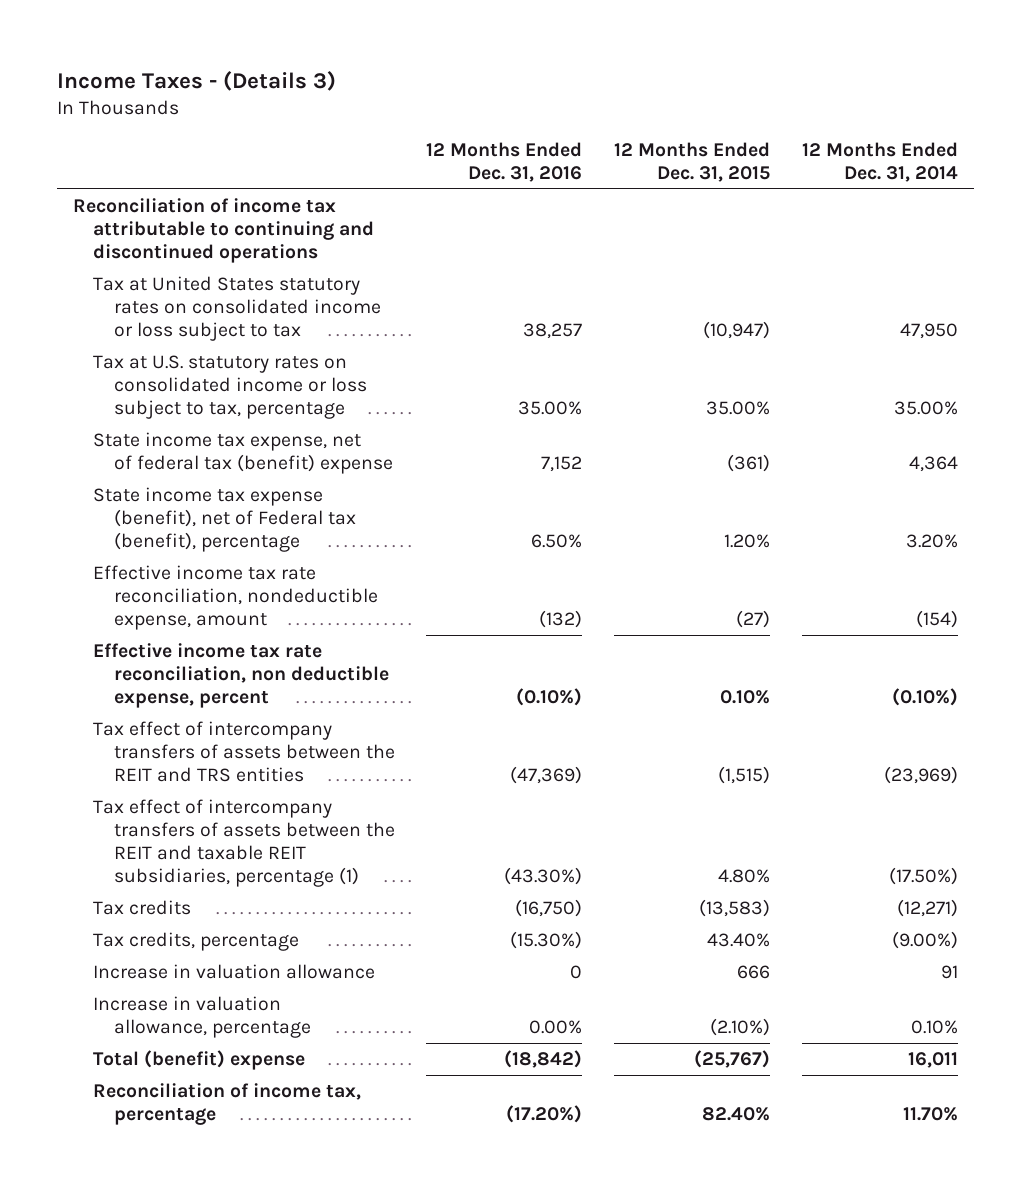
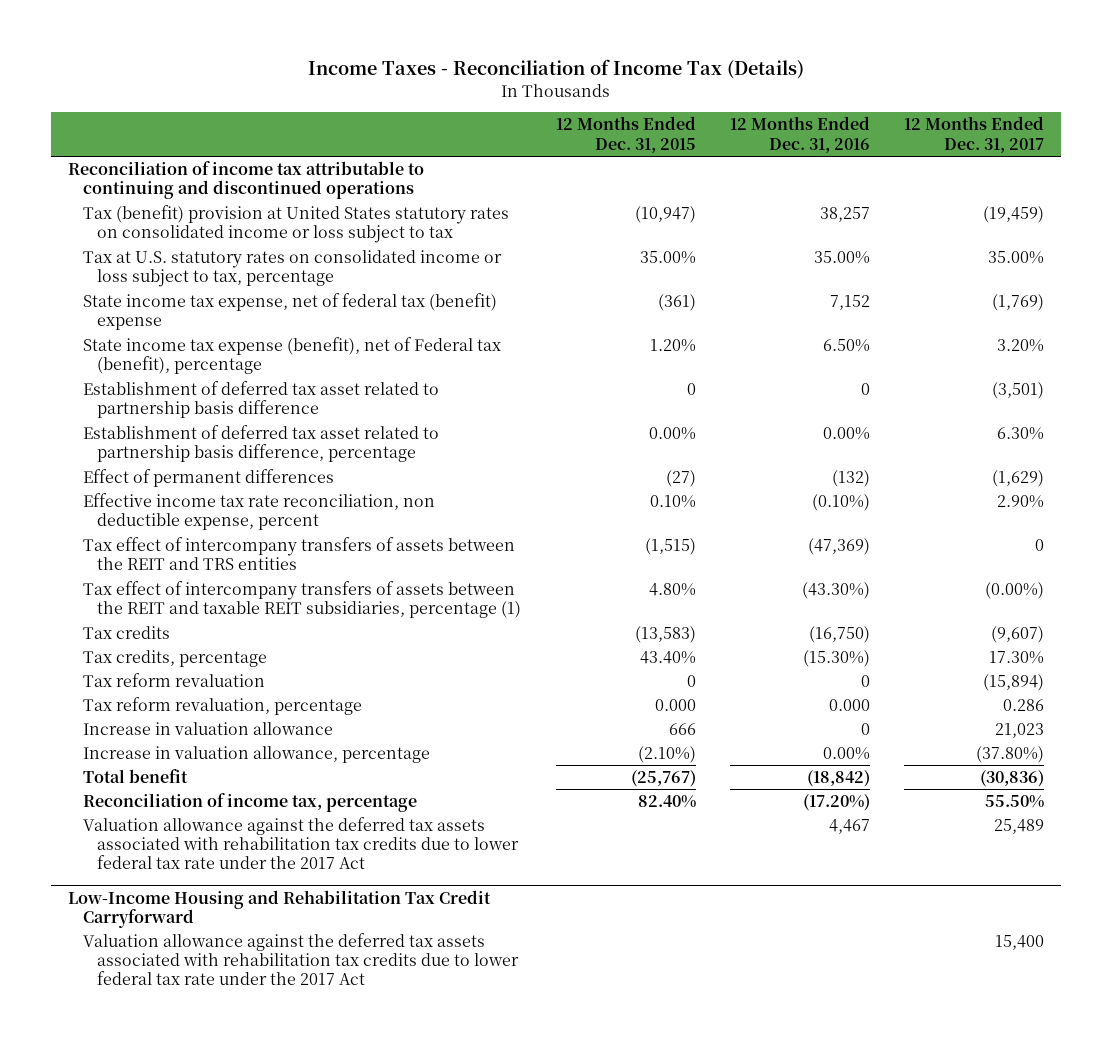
[56,70,336,91] Income Taxes - (Details 3) -> [308,59,805,80] Income Taxes - Reconciliation of Income Tax (Details)
[801,142,958,182] 12 Months Ended Dec. 31, 2014 -> none
none -> [904,116,1045,153] 12 Months Ended Dec. 31, 2017
[93,276,381,341] Tax at United States statutory rates on consolidated income or loss subject to tax -> [82,204,509,244] Tax (benefit) provision at United States statutory rates on consolidated income or loss subject to tax
none -> [82,380,439,419] Establishment of deferred tax asset related to partnership basis difference
none -> [82,424,439,463] Establishment of deferred tax asset related to partnership basis difference, percentage
[93,565,378,630] Effective income tax rate reconciliation, nondeductible expense, amount -> [82,468,334,487] Effect of permanent differences
none -> [82,672,265,687] Tax reform revaluation
none -> [82,696,362,715] Tax reform revaluation, percentage
[93,1050,306,1071] Total (benefit) expense -> [82,768,188,783] Total benefit
none -> [82,816,520,870] Valuation allowance against the deferred tax assets associated with rehabilitation tax credits due to lower federal tax rate under the 2017 Act
none -> [67,889,491,928] Low-Income Housing and Rehabilitation Tax Credit Carryforward
none -> [82,932,520,986] Valuation allowance against the deferred tax assets associated with rehabilitation tax credits due to lower federal tax rate under the 2017 Act

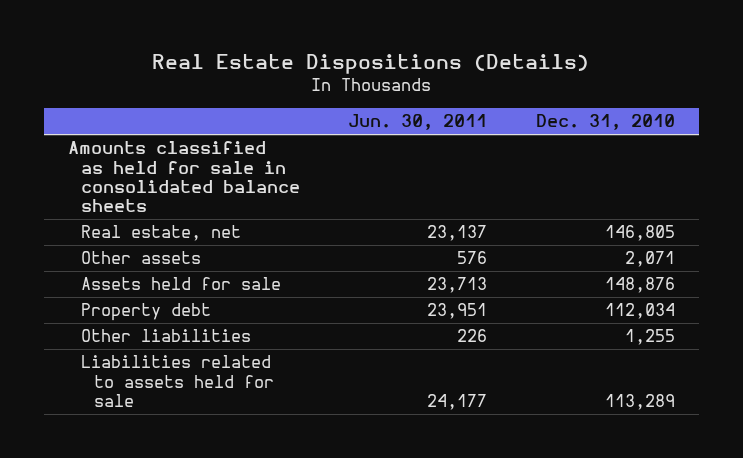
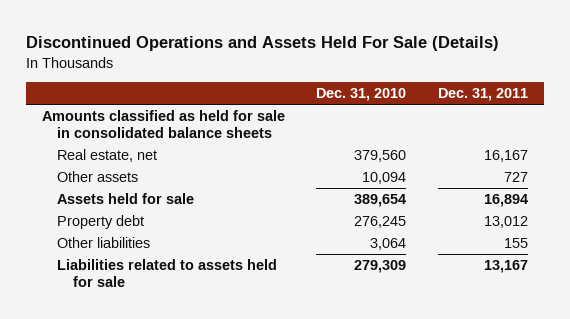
[152,54,590,75] Real Estate Dispositions (Details) -> [25,36,499,52] Discontinued Operations and Assets Held For Sale (Details)
[348,114,488,131] Jun. 30, 2011 -> none
none -> [438,88,529,102] Dec. 31, 2011
[604,225,675,242] 146,805 -> [354,149,407,162] 379,560
[624,251,675,268] 2,071 -> [362,171,407,184] 10,094
[604,277,675,294] 148,876 -> [354,193,407,207] 389,654
[604,303,675,320] 112,034 -> [354,215,407,228] 276,245
[624,329,675,346] 1,255 -> [370,237,407,250] 3,064
[604,393,675,410] 113,289 -> [354,259,407,273] 279,309

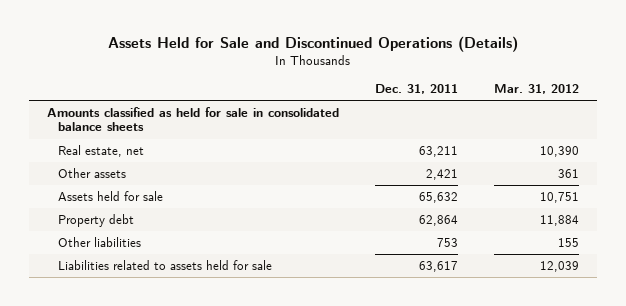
[25,36,499,52] Discontinued Operations and Assets Held For Sale (Details) -> [107,35,518,52] Assets Held for Sale and Discontinued Operations (Details)
[316,88,407,102] Dec. 31, 2010 -> none
none -> [493,83,579,94] Mar. 31, 2012
[484,149,529,162] 16,167 -> [418,145,458,157] 63,211
[504,171,529,182] 727 -> [425,168,458,180] 2,421
[484,193,529,207] 16,894 -> [418,191,458,203] 65,632
[484,215,529,228] 13,012 -> [418,214,458,226] 62,864
[504,237,529,248] 155 -> [436,237,458,247] 753
[484,259,529,273] 13,167 -> [418,260,458,272] 63,617

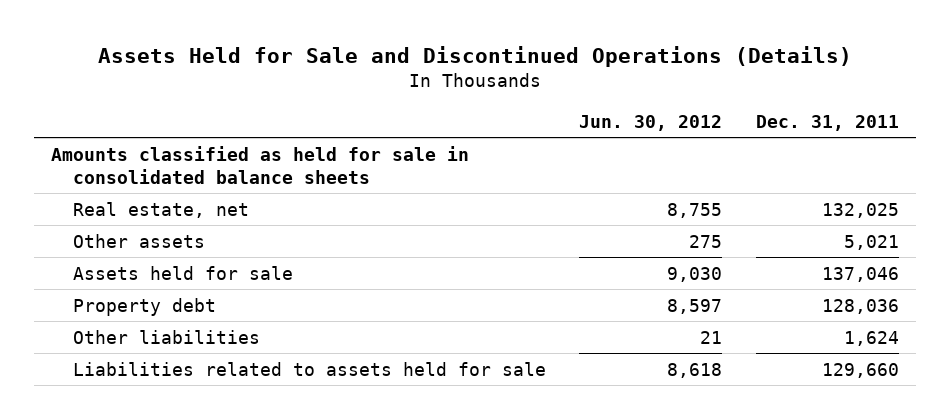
[493,83,579,94] Mar. 31, 2012 -> none
none -> [579,115,723,132] Jun. 30, 2012
[418,145,458,157] 63,211 -> [821,202,899,218] 132,025
[425,168,458,180] 2,421 -> [843,234,899,250] 5,021
[418,191,458,203] 65,632 -> [821,266,899,282] 137,046
[418,214,458,226] 62,864 -> [821,298,899,314] 128,036
[436,237,458,247] 753 -> [843,330,899,346] 1,624
[418,260,458,272] 63,617 -> [821,362,899,378] 129,660

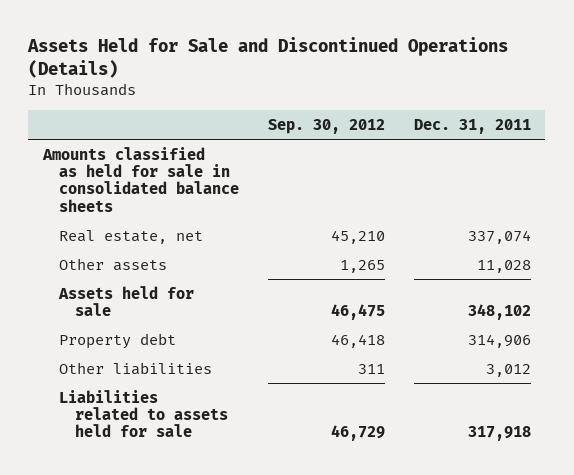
[579,115,723,132] Jun. 30, 2012 -> none
none -> [267,118,385,134] Sep. 30, 2012
[821,202,899,218] 132,025 -> [467,229,531,244] 337,074
[843,234,899,250] 5,021 -> [476,259,531,273] 11,028
[821,266,899,282] 137,046 -> [467,304,531,321] 348,102
[821,298,899,314] 128,036 -> [467,333,531,348] 314,906
[843,330,899,346] 1,624 -> [485,363,531,377] 3,012
[821,362,899,378] 129,660 -> [467,426,531,442] 317,918

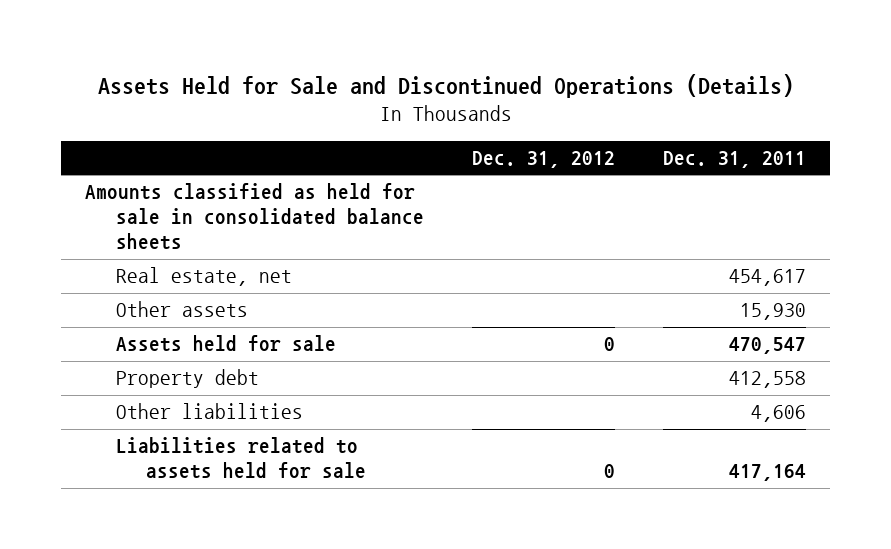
[267,118,385,134] Sep. 30, 2012 -> none
none -> [471,151,615,169] Dec. 31, 2012
[467,229,531,244] 337,074 -> [729,269,807,287] 454,617
[476,259,531,273] 11,028 -> [740,303,807,321] 15,930
[467,304,531,321] 348,102 -> [729,337,807,355] 470,547
[467,333,531,348] 314,906 -> [729,371,807,389] 412,558
[485,363,531,377] 3,012 -> [751,405,807,423] 4,606
[467,426,531,442] 317,918 -> [729,464,807,482] 417,164

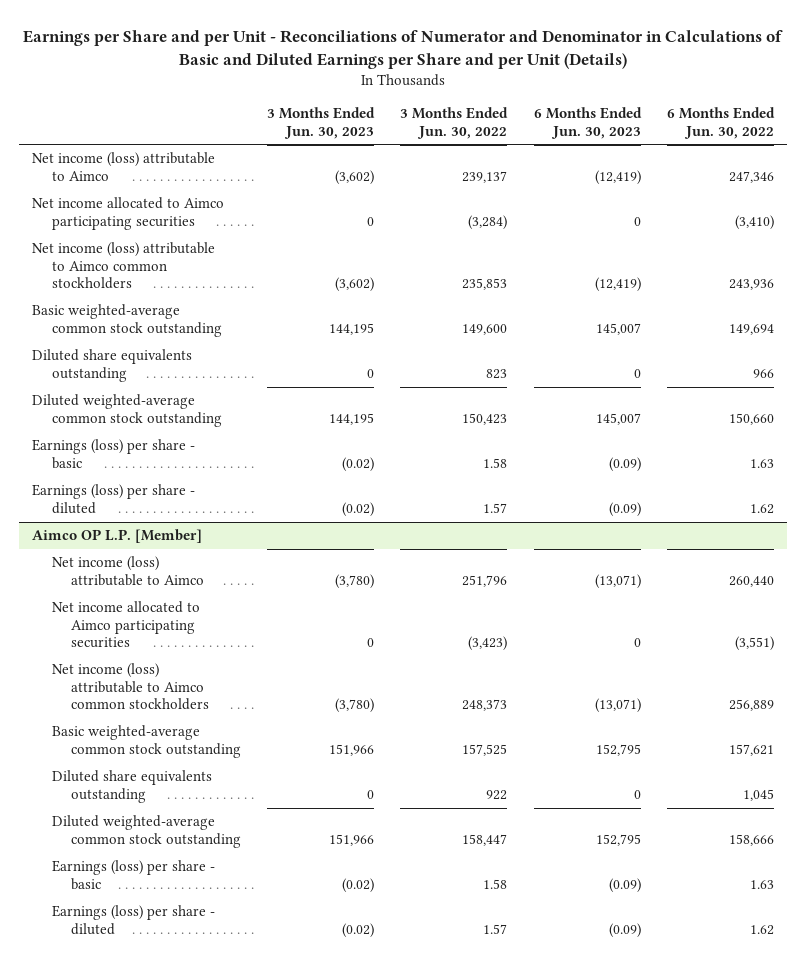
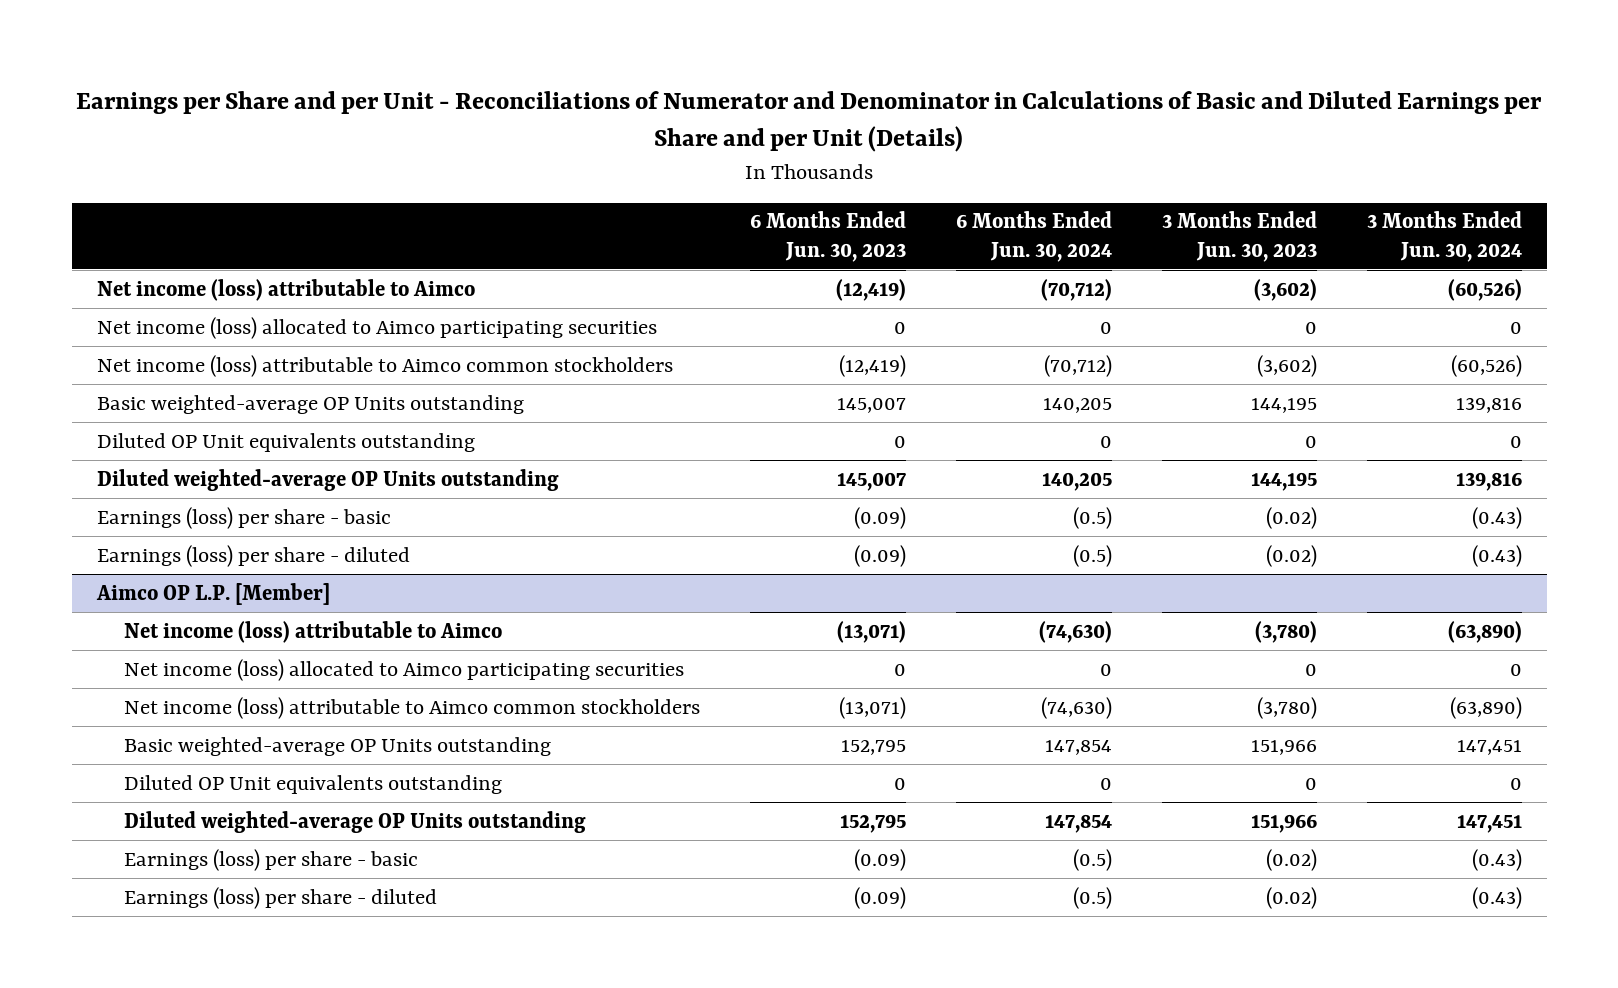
[400,107,509,139] 3 Months Ended Jun. 30, 2022 -> none
[666,107,775,139] 6 Months Ended Jun. 30, 2022 -> none
none -> [955,211,1112,262] 6 Months Ended Jun. 30, 2024
none -> [1366,211,1522,262] 3 Months Ended Jun. 30, 2024
[32,197,225,230] Net income allocated to Aimco participating securities -> [96,316,657,339] Net income (loss) allocated to Aimco participating securities
[32,304,222,337] Basic weighted-average common stock outstanding -> [96,394,524,414] Basic weighted-average OP Units outstanding
[32,349,193,382] Diluted share equivalents outstanding -> [96,432,475,452] Diluted OP Unit equivalents outstanding
[32,394,222,427] Diluted weighted-average common stock outstanding -> [96,468,559,491] Diluted weighted-average OP Units outstanding
[51,601,200,649] Net income allocated to Aimco participating securities -> [124,658,685,681] Net income (loss) allocated to Aimco participating securities
[51,725,241,758] Basic weighted-average common stock outstanding -> [124,736,552,756] Basic weighted-average OP Units outstanding
[51,770,212,803] Diluted share equivalents outstanding -> [124,774,503,794] Diluted OP Unit equivalents outstanding
[51,815,241,848] Diluted weighted-average common stock outstanding -> [124,810,587,833] Diluted weighted-average OP Units outstanding

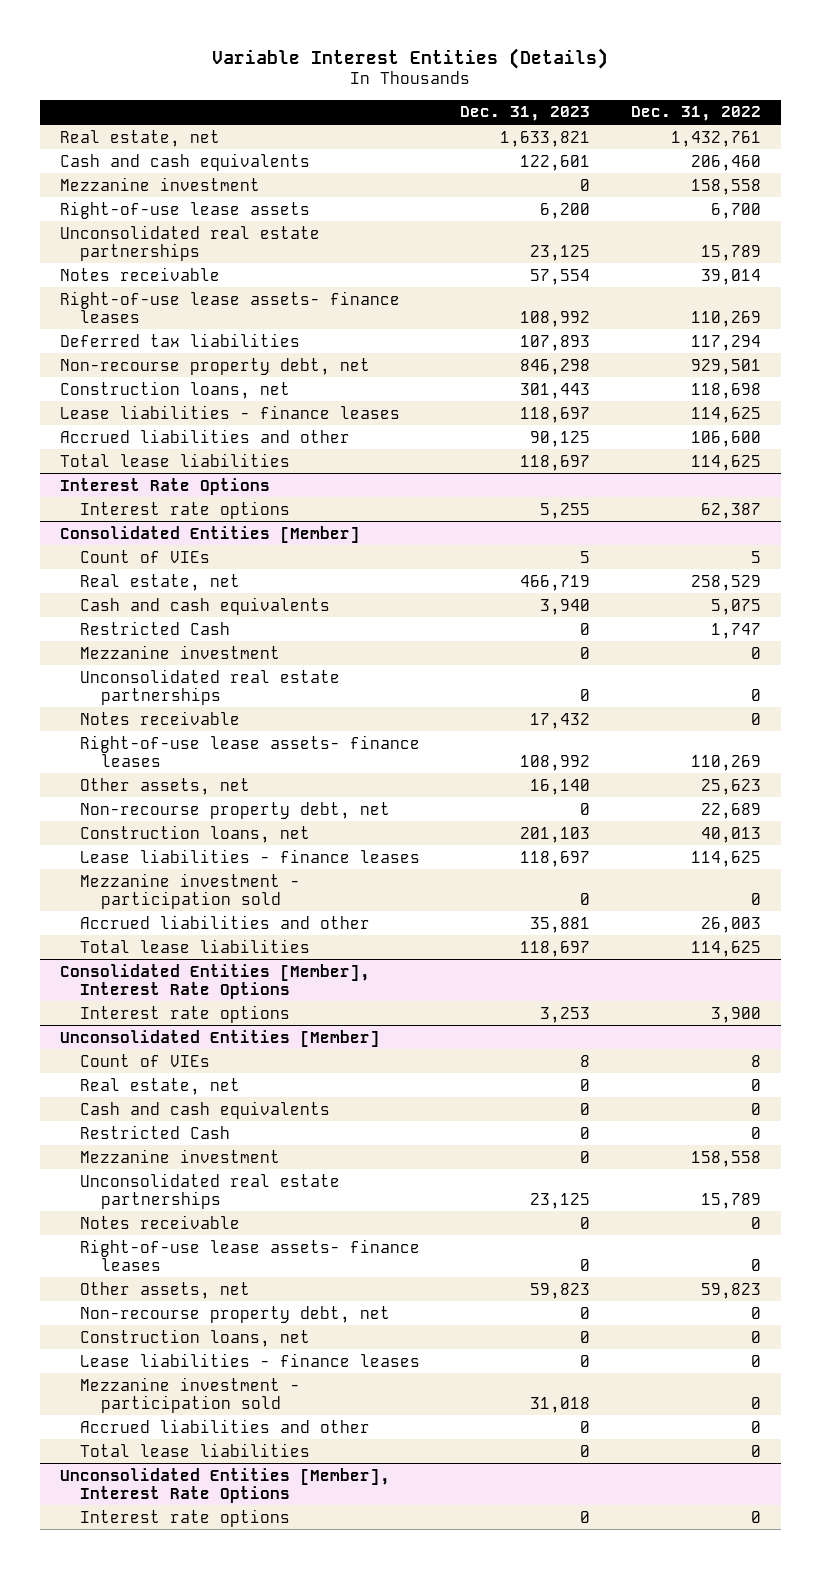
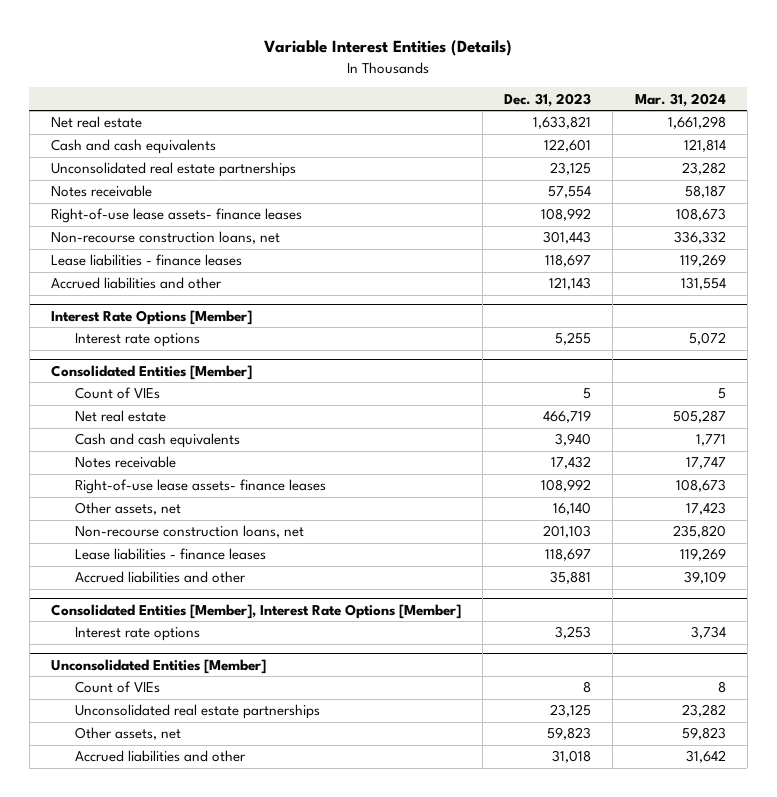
[630,106,761,122] Dec. 31, 2022 -> none
none -> [634,92,726,107] Mar. 31, 2024
[59,129,220,147] Real estate, net -> [51,116,143,129] Net real estate
[59,176,260,191] Mezzanine investment -> none
[59,200,310,219] Right-of-use lease assets -> none
[59,332,300,347] Deferred tax liabilities -> none
[59,357,370,375] Non-recourse property debt, net -> none
[59,380,290,399] Construction loans, net -> [51,231,281,245] Non-recourse construction loans, net
[59,452,290,467] Total lease liabilities -> none
[530,430,591,447] 90,125 -> [549,277,592,291] 121,143
[59,477,270,495] Interest Rate Options -> [51,309,253,325] Interest Rate Options [Member]
[80,573,241,591] Real estate, net -> [74,410,166,423] Net real estate
[80,620,231,635] Restricted Cash -> none
[80,644,281,659] Mezzanine investment -> none
[80,668,341,705] Unconsolidated real estate partnerships -> none
[80,801,391,819] Non-recourse property debt, net -> none
[80,824,311,843] Construction loans, net -> [74,525,304,539] Non-recourse construction loans, net
[80,872,301,909] Mezzanine investment - participation sold -> none
[80,938,311,953] Total lease liabilities -> none
[59,963,370,999] Consolidated Entities [Member], Interest Rate Options -> [51,603,462,619] Consolidated Entities [Member], Interest Rate Options [Member]
[80,1077,241,1095] Real estate, net -> none
[80,1100,331,1119] Cash and cash equivalents -> none
[80,1124,231,1139] Restricted Cash -> none
[80,1148,281,1163] Mezzanine investment -> none
[80,1214,241,1229] Notes receivable -> none
[80,1238,421,1271] Right-of-use lease assets- finance leases -> none
[80,1305,391,1323] Non-recourse property debt, net -> none
[80,1328,311,1347] Construction loans, net -> none
[80,1352,421,1367] Lease liabilities - finance leases -> none
[80,1376,301,1413] Mezzanine investment - participation sold -> none
[80,1442,311,1457] Total lease liabilities -> none
[59,1467,390,1503] Unconsolidated Entities [Member], Interest Rate Options -> none
[80,1508,291,1527] Interest rate options -> none
[580,1420,591,1433] 0 -> [552,750,592,764] 31,018

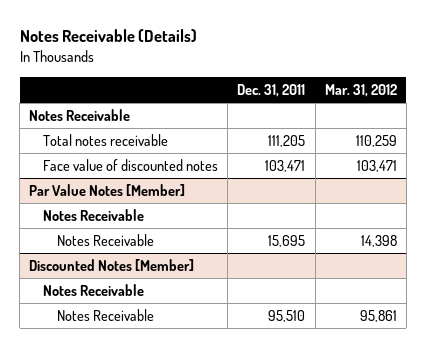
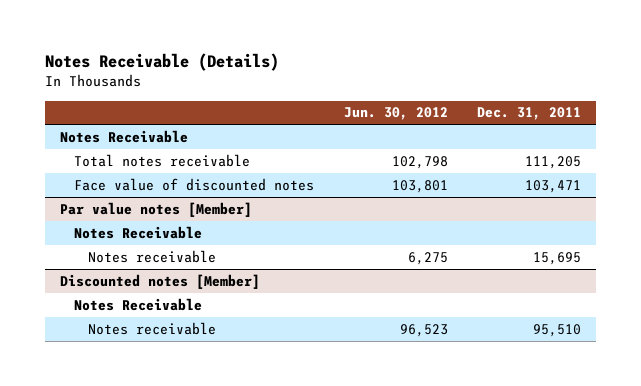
[324,83,397,97] Mar. 31, 2012 -> none
none -> [343,107,448,121] Jun. 30, 2012
[29,184,186,197] Par Value Notes [Member] -> [60,201,253,217] Par value notes [Member]
[56,234,154,247] Notes Receivable -> [87,249,216,263] Notes receivable
[29,259,195,272] Discounted Notes [Member] -> [60,273,261,289] Discounted notes [Member]
[56,309,154,322] Notes Receivable -> [87,321,216,335] Notes receivable

